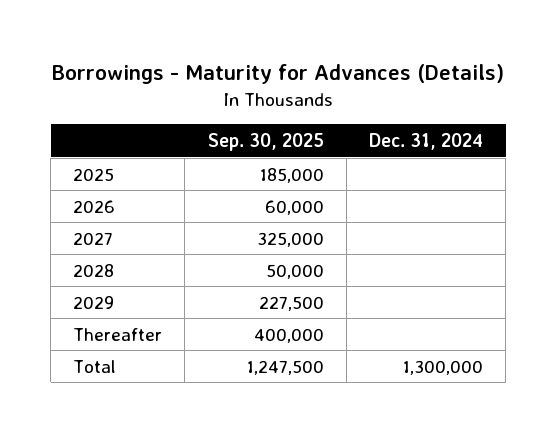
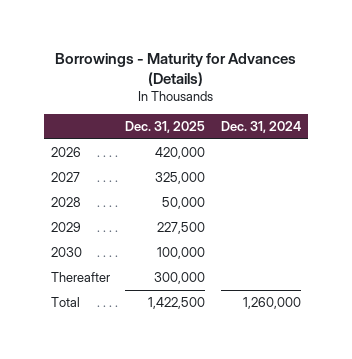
[207,132,324,151] Sep. 30, 2025 -> none
none -> [125,121,206,134] Dec. 31, 2025
[73,167,115,181] 2025 -> none
none -> [51,246,83,257] 2030
[402,359,484,375] 1,300,000 -> [242,296,301,309] 1,260,000

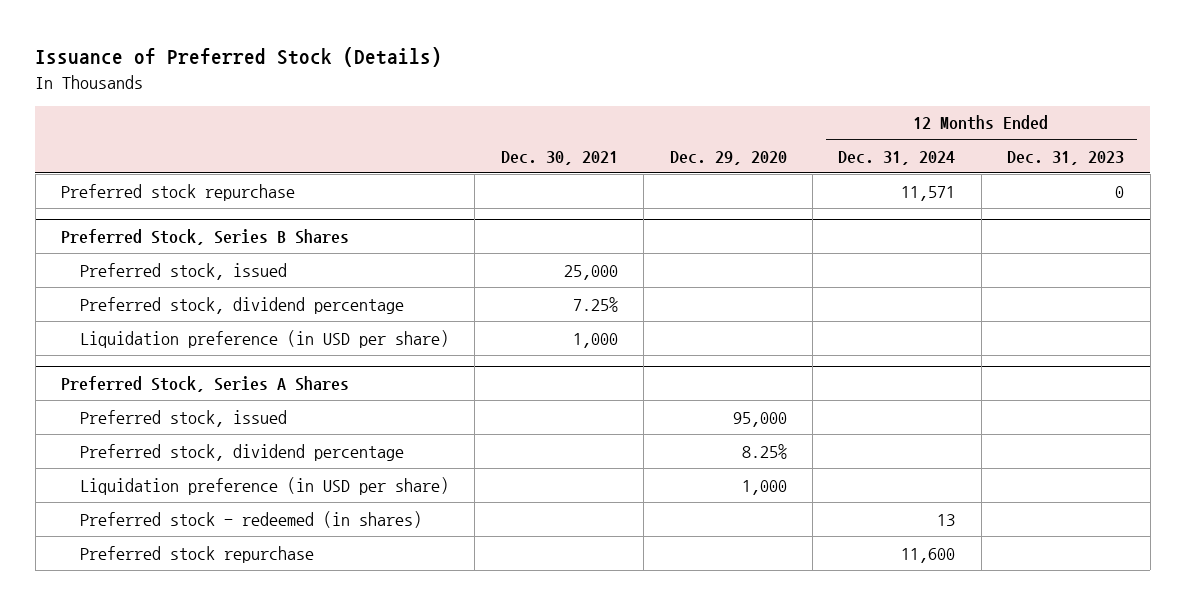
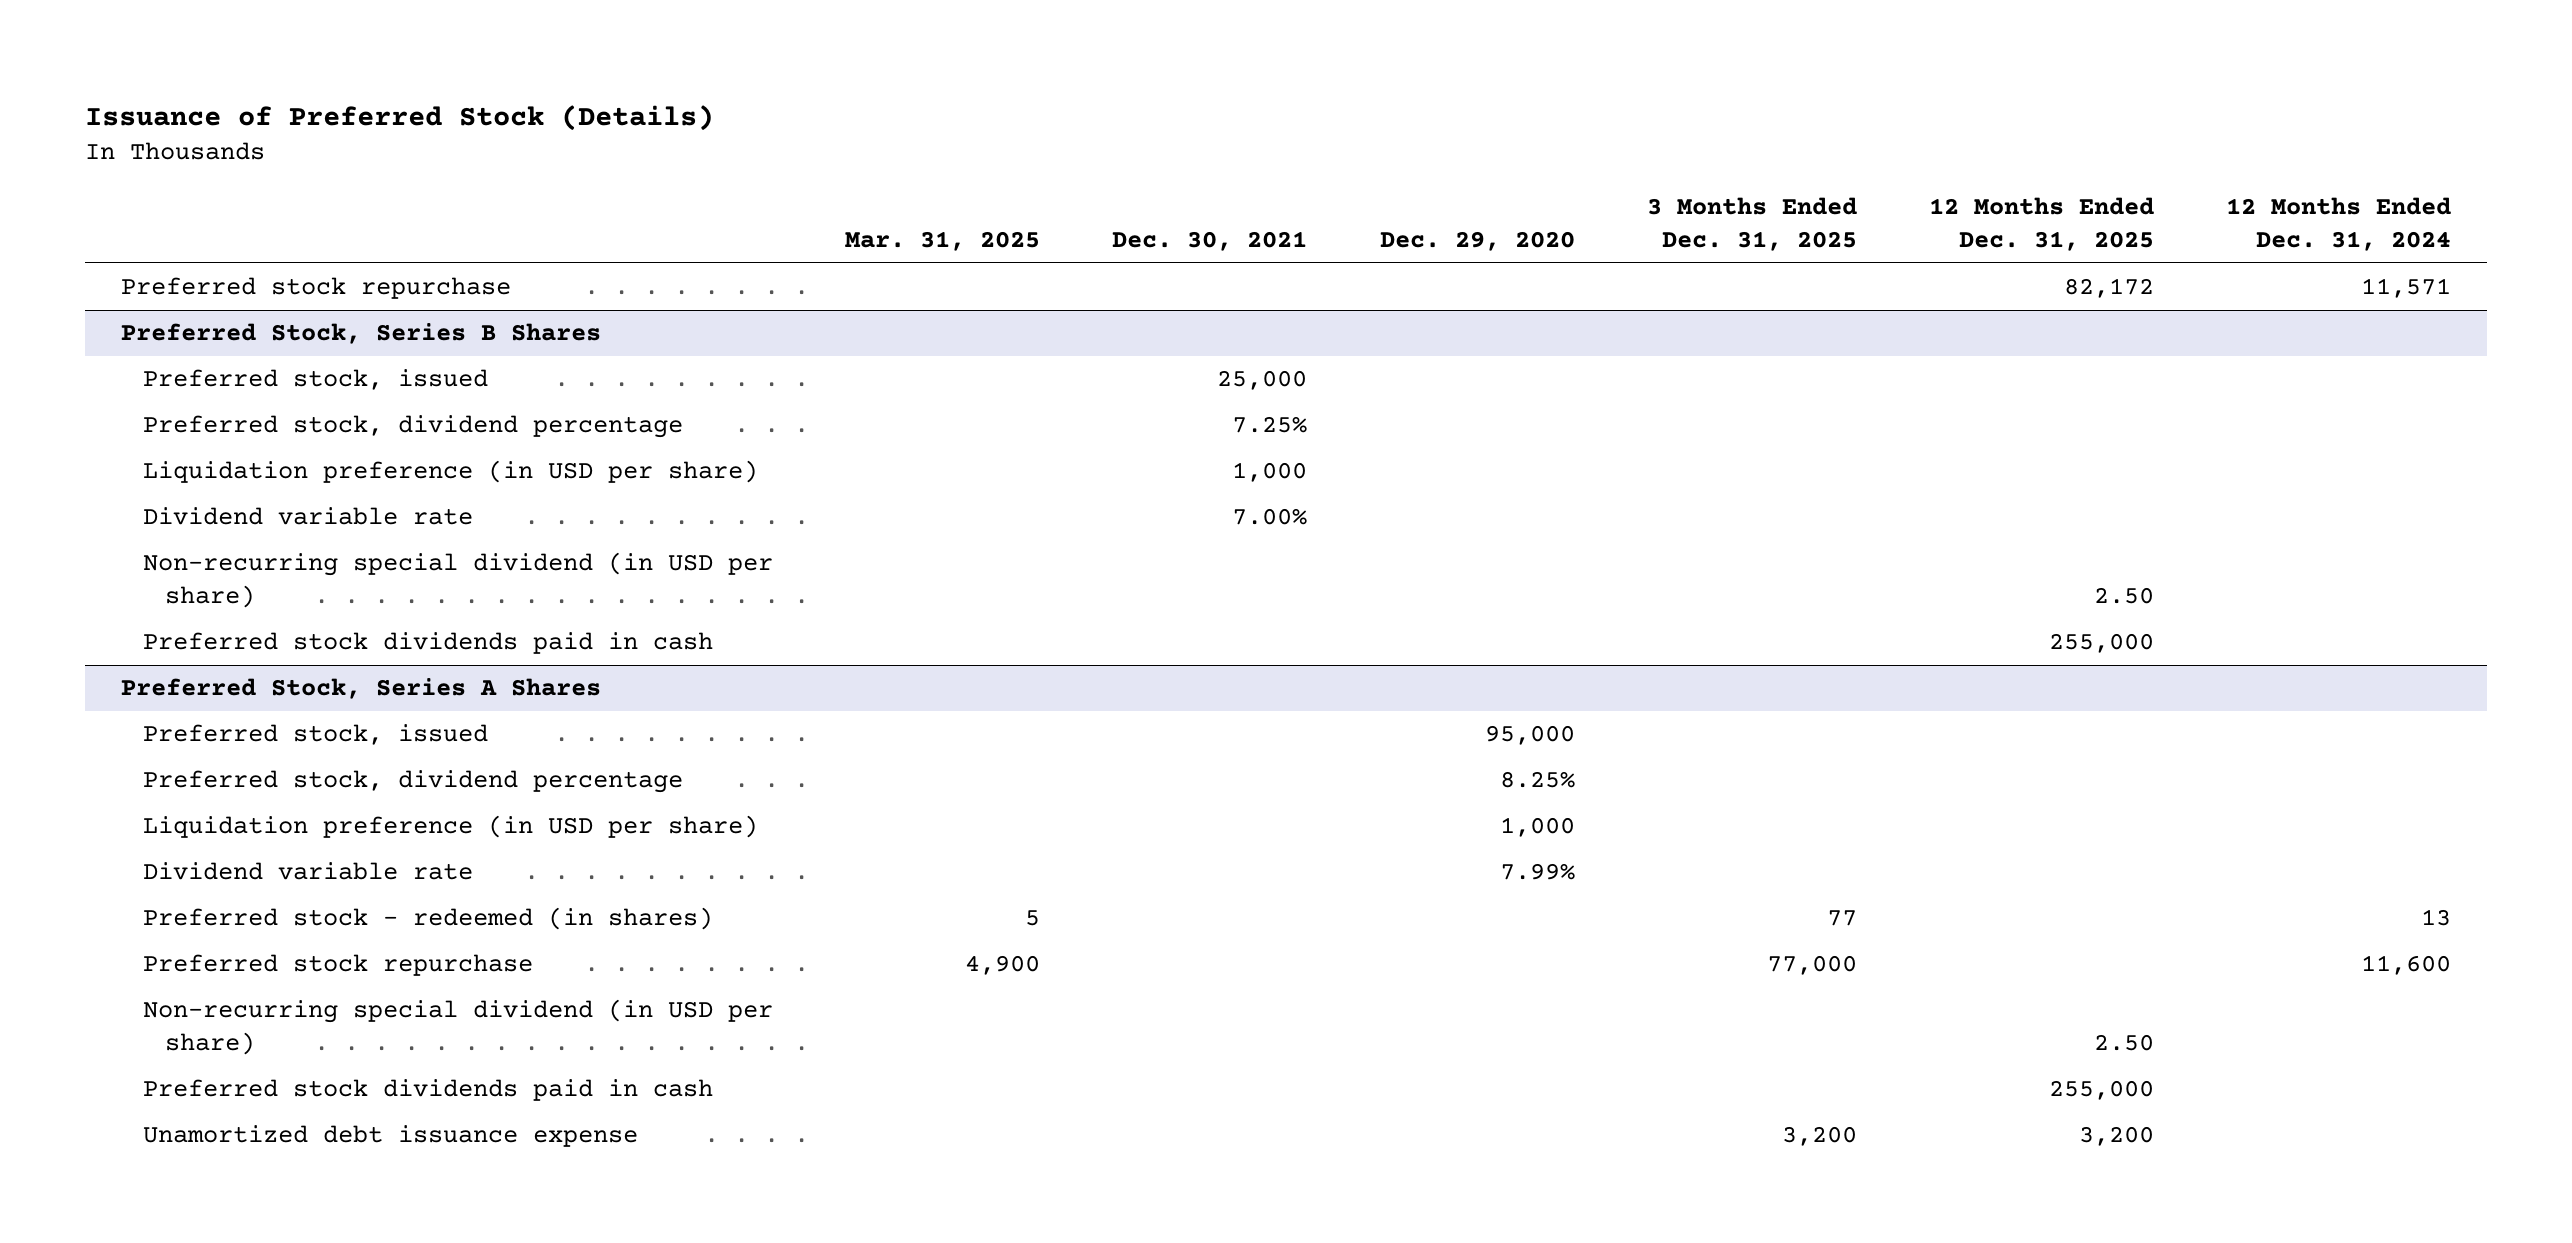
[1007,150,1125,165] Dec. 31, 2023 -> none
none -> [845,231,1041,252] Mar. 31, 2025
none -> [1646,197,1857,252] 3 Months Ended Dec. 31, 2025
none -> [1928,197,2154,252] 12 Months Ended Dec. 31, 2025
none -> [142,507,473,526] Dividend variable rate
none -> [142,552,773,609] Non-recurring special dividend (in USD per share)
none -> [142,632,713,655] Preferred stock dividends paid in cash
none -> [142,862,473,881] Dividend variable rate
none -> [142,999,773,1056] Non-recurring special dividend (in USD per share)
none -> [142,1079,713,1102] Preferred stock dividends paid in cash
none -> [142,1125,638,1148] Unamortized debt issuance expense

